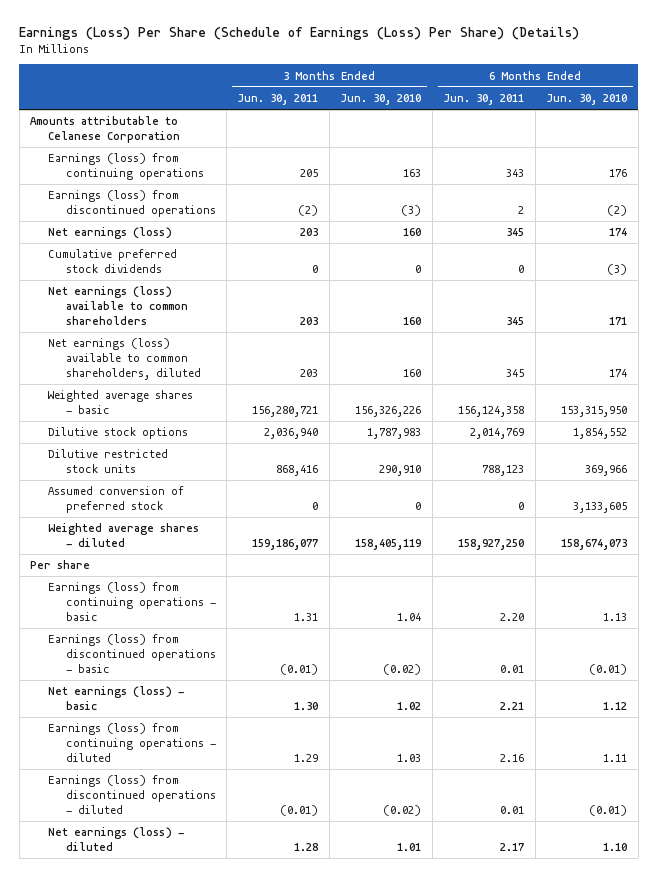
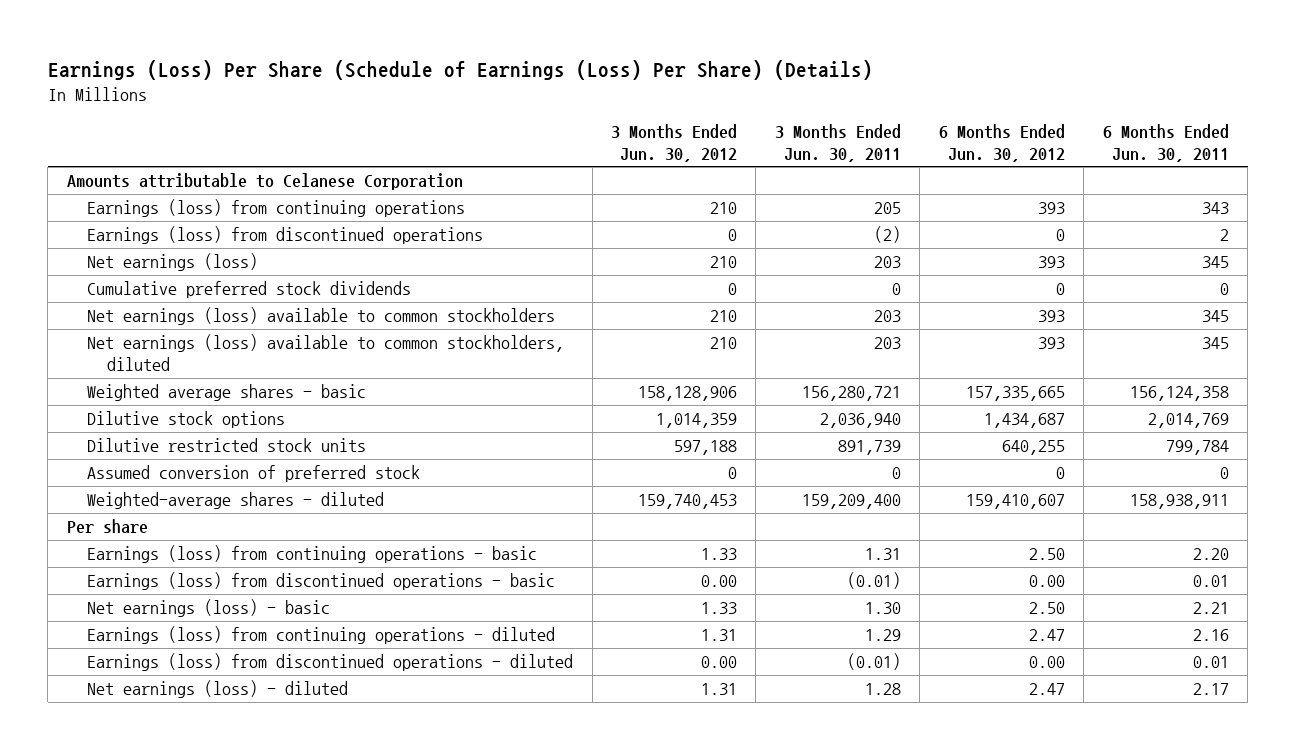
[340,94,422,106] Jun. 30, 2010 -> none
[546,94,628,106] Jun. 30, 2010 -> none
none -> [610,123,737,162] 3 Months Ended Jun. 30, 2012
none -> [938,123,1065,162] 6 Months Ended Jun. 30, 2012
[47,286,188,325] Net earnings (loss) available to common shareholders -> [87,307,556,326] Net earnings (loss) available to common stockholders
[47,338,201,380] Net earnings (loss) available to common shareholders, diluted -> [87,334,565,371] Net earnings (loss) available to common stockholders, diluted
[276,465,319,477] 868,416 -> [837,440,901,456] 891,739
[482,465,525,477] 788,123 -> [1165,440,1229,456] 799,784
[47,523,199,548] Weighted average shares - diluted -> [87,492,385,510] Weighted-average shares - diluted
[252,539,319,551] 159,186,077 -> [801,494,901,510] 159,209,400
[458,539,525,551] 158,927,250 -> [1129,494,1229,510] 158,938,911

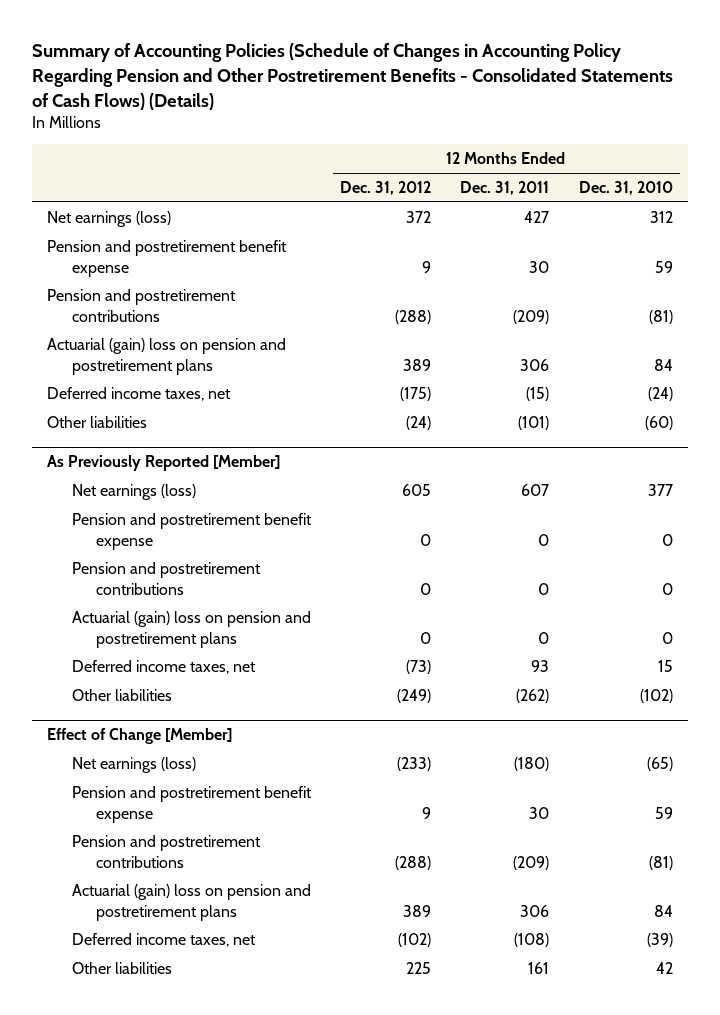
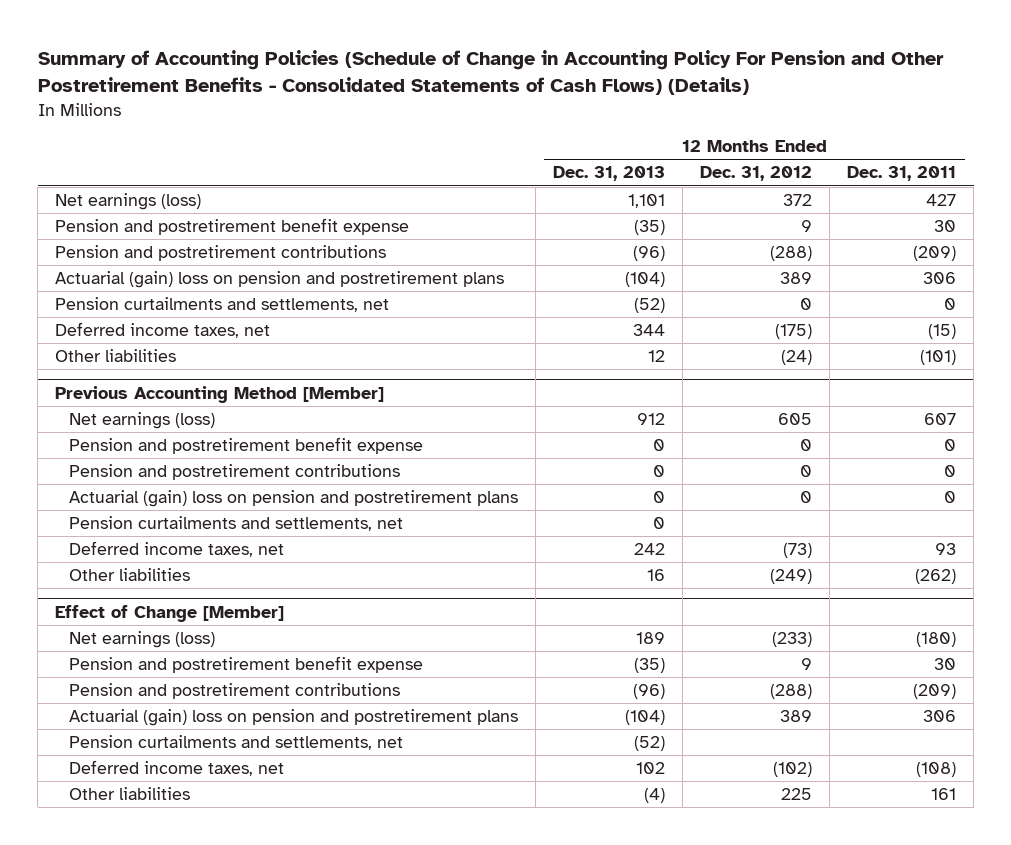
[32,42,674,110] Summary of Accounting Policies (Schedule of Changes in Accounting Policy Regarding Pension and Other Postretirement Benefits - Consolidated Statements of Cash Flows) (Details) -> [37,49,944,96] Summary of Accounting Policies (Schedule of Change in Accounting Policy For Pension and Other Postretirement Benefits - Consolidated Statements of Cash Flows) (Details)
[578,181,673,196] Dec. 31, 2010 -> none
none -> [552,166,665,182] Dec. 31, 2013
none -> [55,297,390,313] Pension curtailments and settlements, net
[46,455,280,472] As Previously Reported [Member] -> none
none -> [55,385,385,403] Previous Accounting Method [Member]
none -> [68,516,403,532] Pension curtailments and settlements, net
none -> [68,735,403,751] Pension curtailments and settlements, net

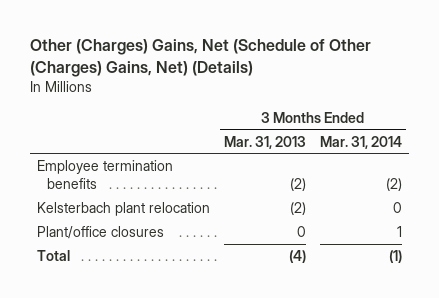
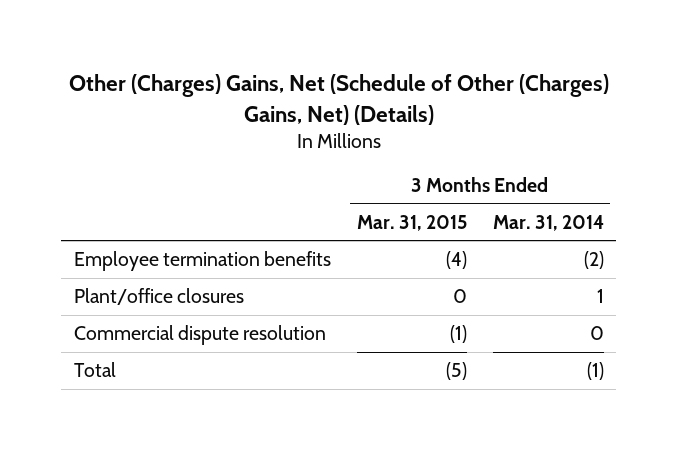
[223,135,306,149] Mar. 31, 2013 -> none
none -> [356,214,467,231] Mar. 31, 2015
[36,201,210,216] Kelsterbach plant relocation -> none
none -> [74,325,327,346] Commercial dispute resolution

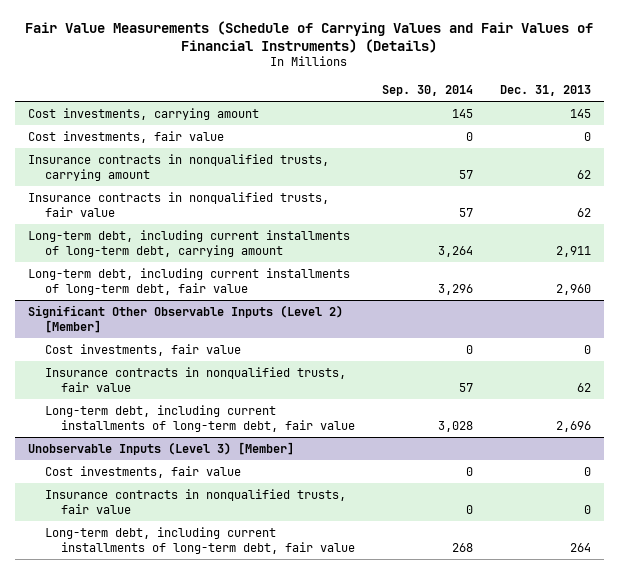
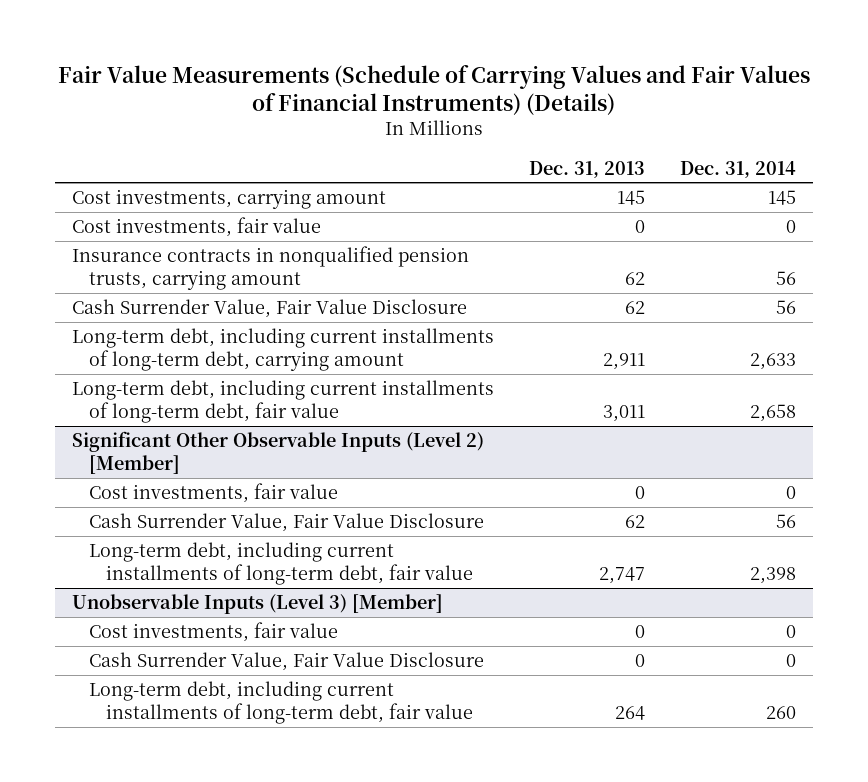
[382,84,474,96] Sep. 30, 2014 -> none
none -> [679,160,796,178] Dec. 31, 2014
[27,153,329,181] Insurance contracts in nonqualified trusts, carrying amount -> [72,246,470,291] Insurance contracts in nonqualified pension trusts, carrying amount
[27,191,329,217] Insurance contracts in nonqualified trusts, fair value -> [72,299,468,319] Cash Surrender Value, Fair Value Disclosure
[555,283,591,295] 2,960 -> [603,405,646,423] 3,011
[44,366,346,392] Insurance contracts in nonqualified trusts, fair value -> [89,513,485,533] Cash Surrender Value, Fair Value Disclosure
[555,420,591,432] 2,696 -> [599,567,646,585] 2,747
[44,488,346,514] Insurance contracts in nonqualified trusts, fair value -> [89,652,485,672] Cash Surrender Value, Fair Value Disclosure

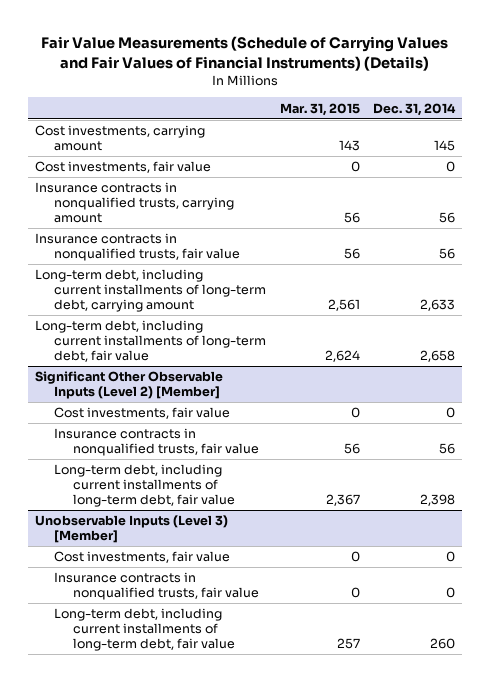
[529,160,646,178] Dec. 31, 2013 -> none
none -> [279,102,360,116] Mar. 31, 2015
[72,246,470,291] Insurance contracts in nonqualified pension trusts, carrying amount -> [34,182,235,223] Insurance contracts in nonqualified trusts, carrying amount
[72,299,468,319] Cash Surrender Value, Fair Value Disclosure -> [34,233,241,261] Insurance contracts in nonqualified trusts, fair value
[89,513,485,533] Cash Surrender Value, Fair Value Disclosure -> [54,428,260,456] Insurance contracts in nonqualified trusts, fair value
[89,652,485,672] Cash Surrender Value, Fair Value Disclosure -> [54,572,260,600] Insurance contracts in nonqualified trusts, fair value

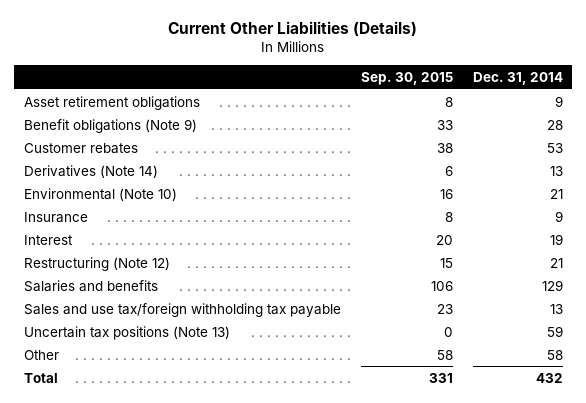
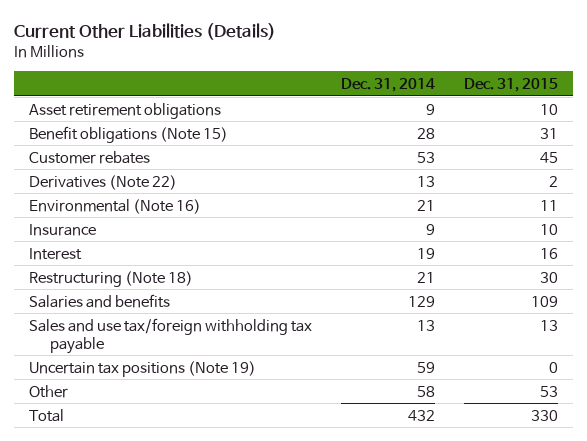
[360,71,453,85] Sep. 30, 2015 -> none
none -> [464,77,559,92] Dec. 31, 2015
[23,118,197,133] Benefit obligations (Note 9) -> [28,125,228,143] Benefit obligations (Note 15)
[23,164,158,178] Derivatives (Note 14) -> [28,174,177,190] Derivatives (Note 22)
[23,187,177,201] Environmental (Note 10) -> [28,198,201,214] Environmental (Note 16)
[23,256,170,271] Restructuring (Note 12) -> [28,270,193,287] Restructuring (Note 18)
[23,325,230,340] Uncertain tax positions (Note 13) -> [28,360,256,377] Uncertain tax positions (Note 19)

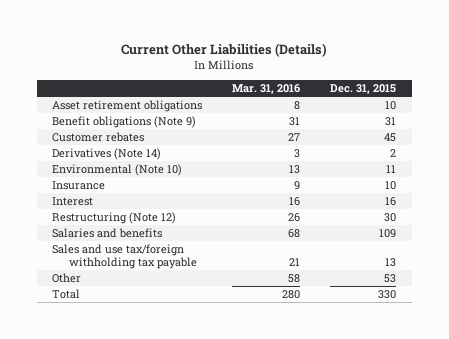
[340,77,435,92] Dec. 31, 2014 -> none
none -> [232,84,301,95] Mar. 31, 2016
[28,125,228,143] Benefit obligations (Note 15) -> [52,115,197,128] Benefit obligations (Note 9)
[28,174,177,190] Derivatives (Note 22) -> [52,147,162,160] Derivatives (Note 14)
[28,198,201,214] Environmental (Note 16) -> [52,163,183,176] Environmental (Note 10)
[28,270,193,287] Restructuring (Note 18) -> [52,211,177,224] Restructuring (Note 12)
[28,360,256,377] Uncertain tax positions (Note 19) -> none

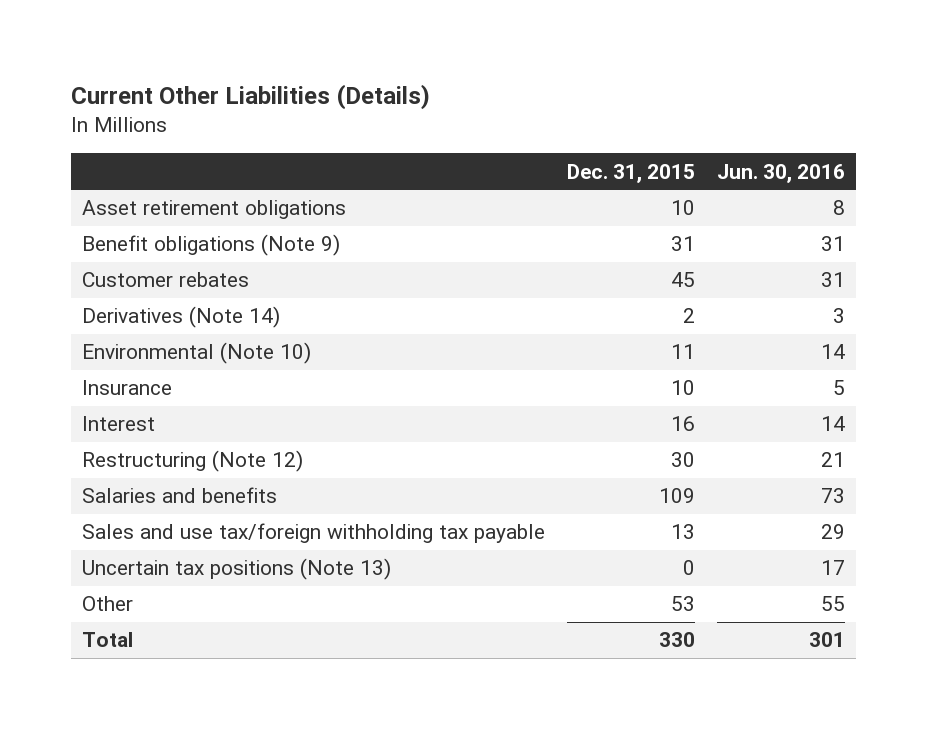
[232,84,301,95] Mar. 31, 2016 -> none
none -> [717,163,846,183] Jun. 30, 2016
none -> [82,558,392,581] Uncertain tax positions (Note 13)

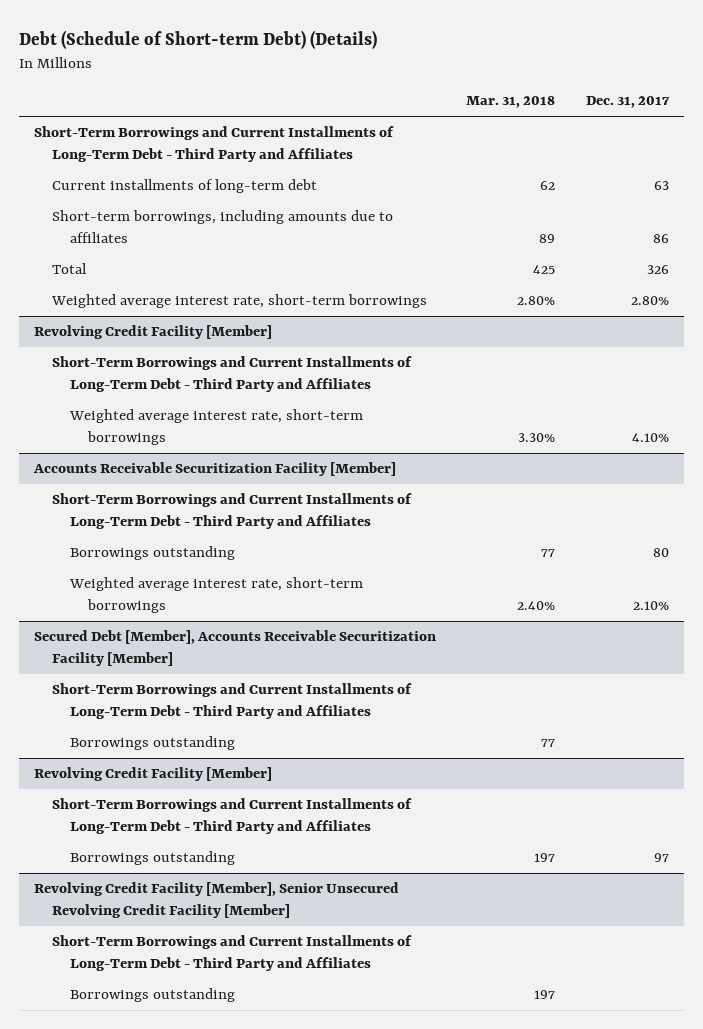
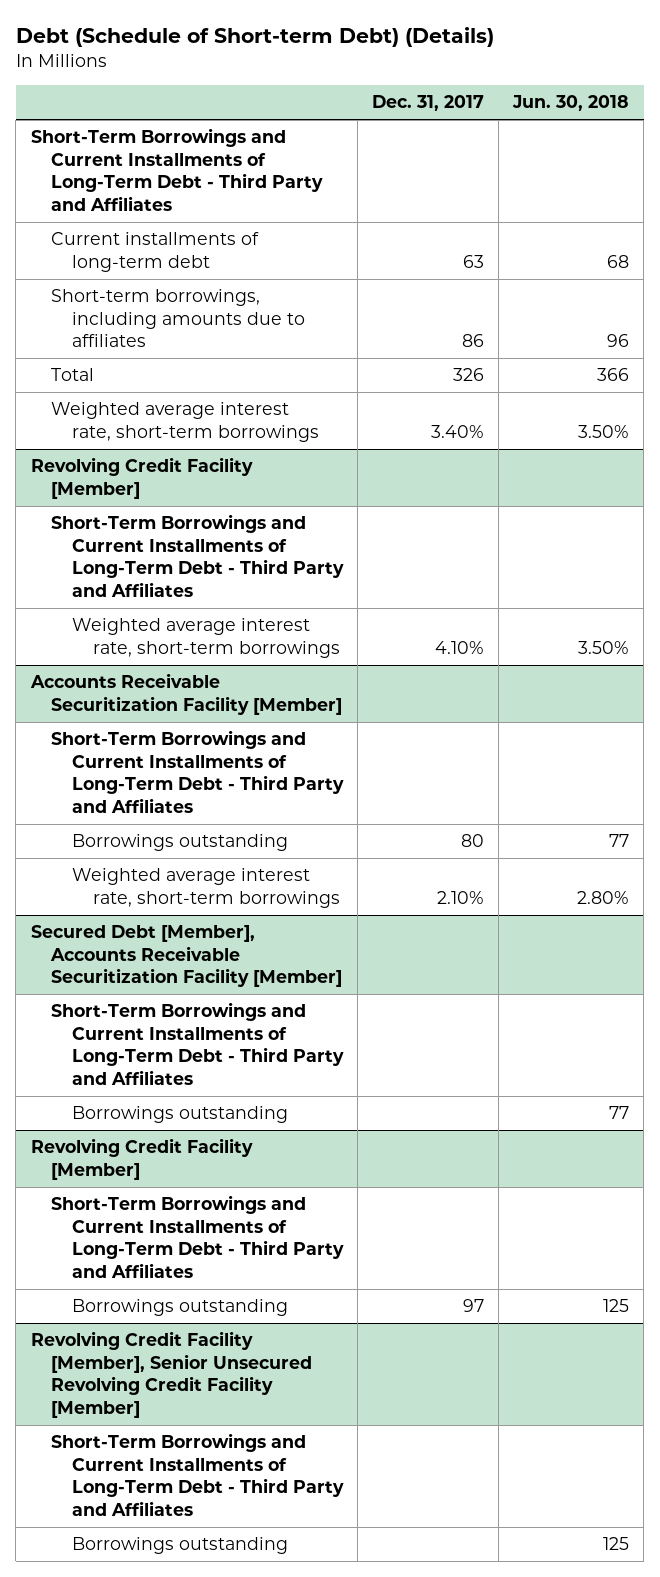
[466,96,556,109] Mar. 31, 2018 -> none
none -> [512,95,630,112] Jun. 30, 2018
[630,296,669,306] 2.80% -> [431,424,485,438] 3.40%

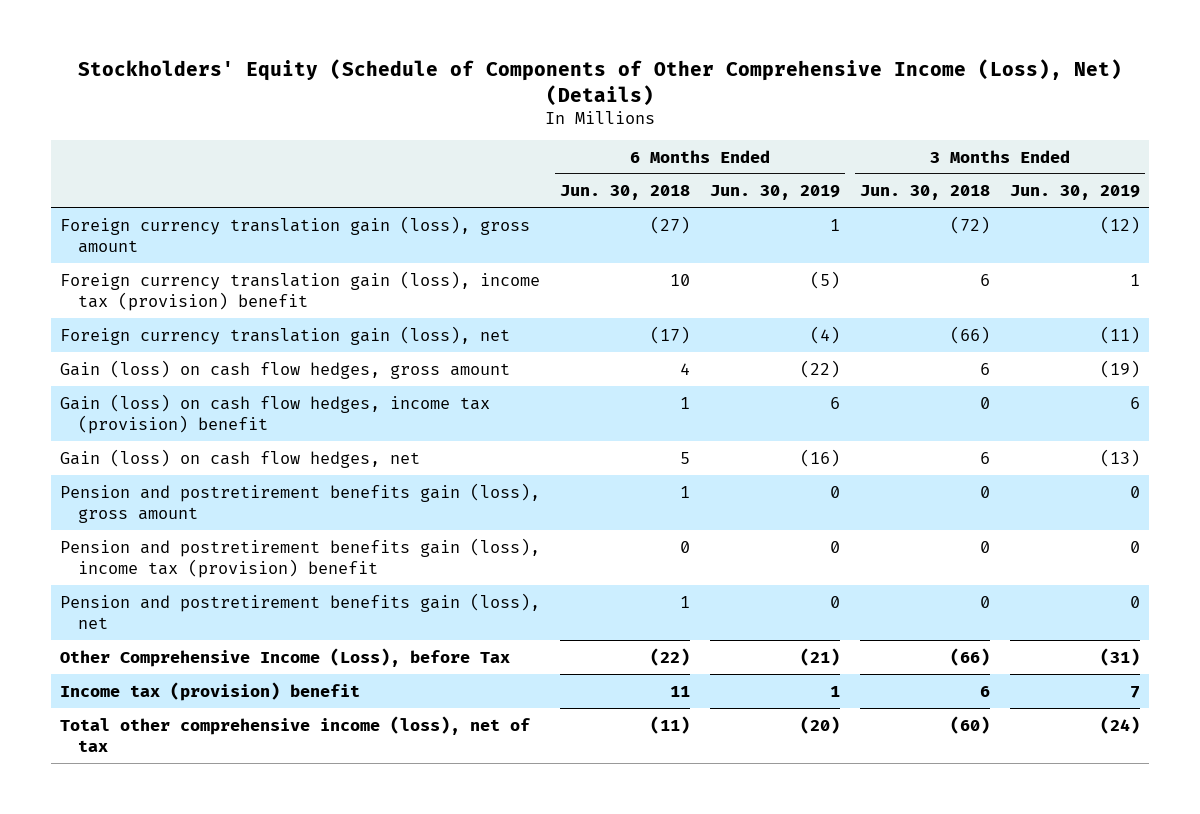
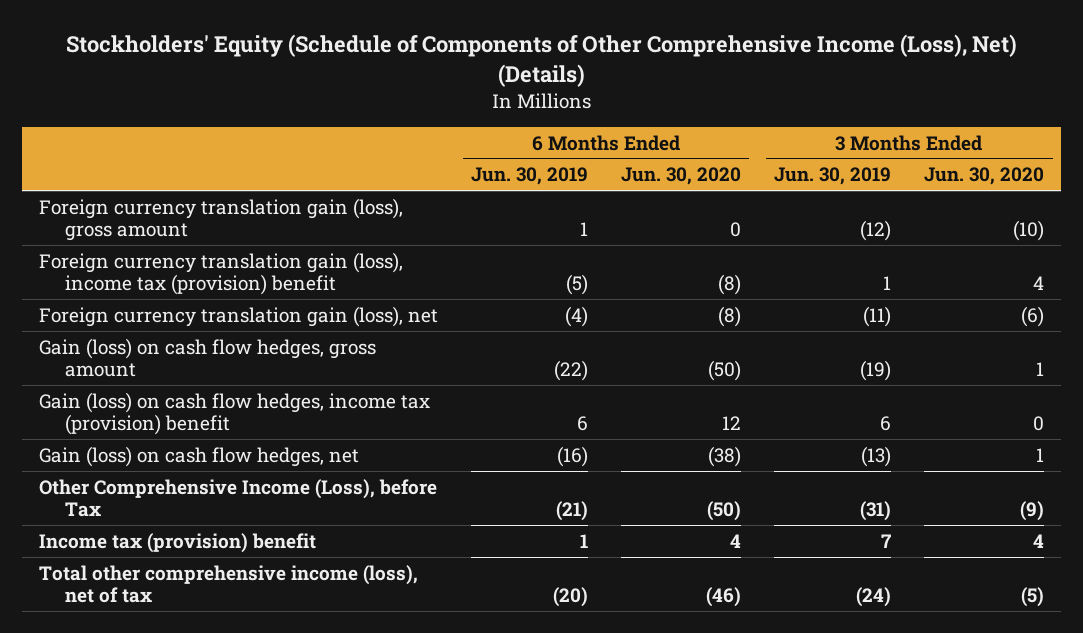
[560,185,691,201] Jun. 30, 2018 -> none
[859,185,990,201] Jun. 30, 2018 -> none
none -> [621,167,742,186] Jun. 30, 2020
none -> [924,167,1045,186] Jun. 30, 2020
[60,482,541,523] Pension and postretirement benefits gain (loss), gross amount -> none
[60,537,541,578] Pension and postretirement benefits gain (loss), income tax (provision) benefit -> none
[60,592,541,629] Pension and postretirement benefits gain (loss), net -> none

